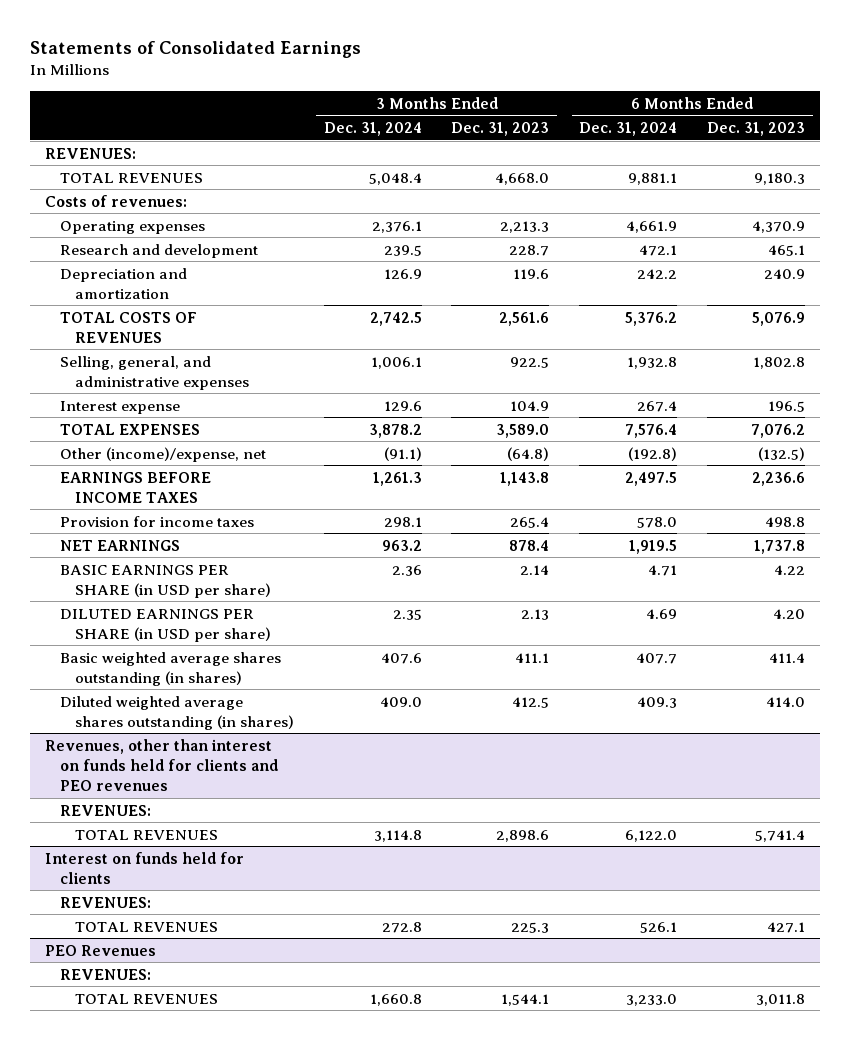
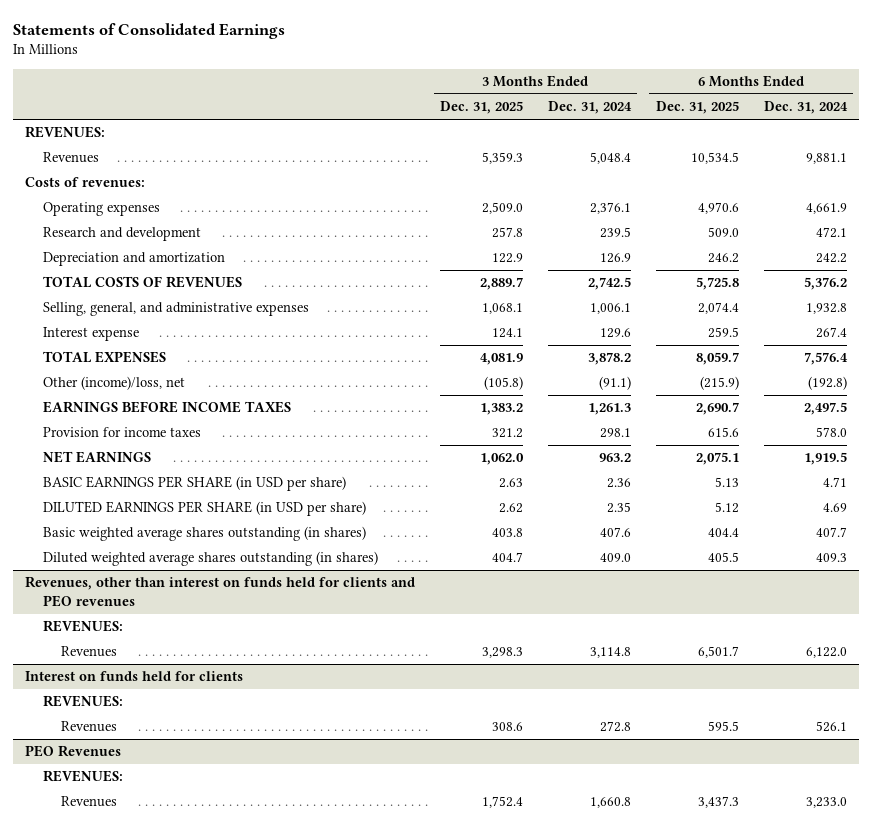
[451,121,550,136] Dec. 31, 2023 -> none
[707,121,806,136] Dec. 31, 2023 -> none
none -> [439,101,523,115] Dec. 31, 2025
none -> [655,101,739,115] Dec. 31, 2025
[59,172,203,183] TOTAL REVENUES -> [42,152,99,164] Revenues
[59,446,266,462] Other (income)/expense, net -> [42,376,185,391] Other (income)/loss, net
[74,829,218,840] TOTAL REVENUES -> [60,646,117,658] Revenues
[74,921,218,932] TOTAL REVENUES -> [60,721,117,733] Revenues
[74,993,218,1004] TOTAL REVENUES -> [60,796,117,808] Revenues

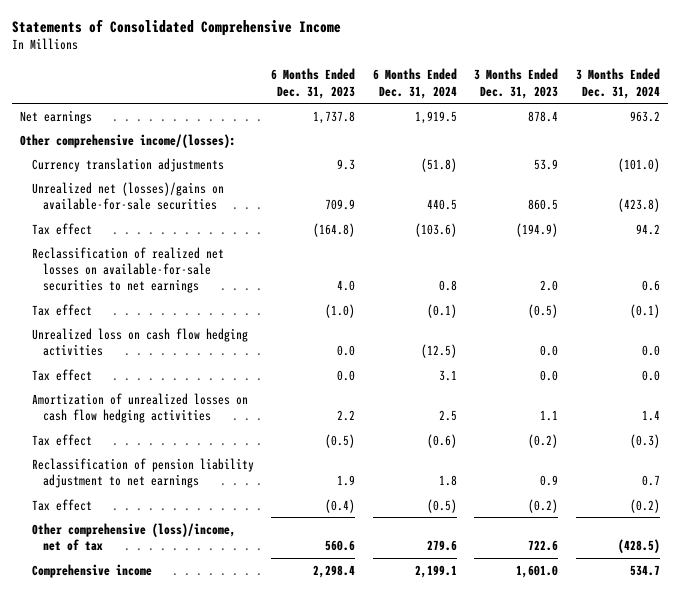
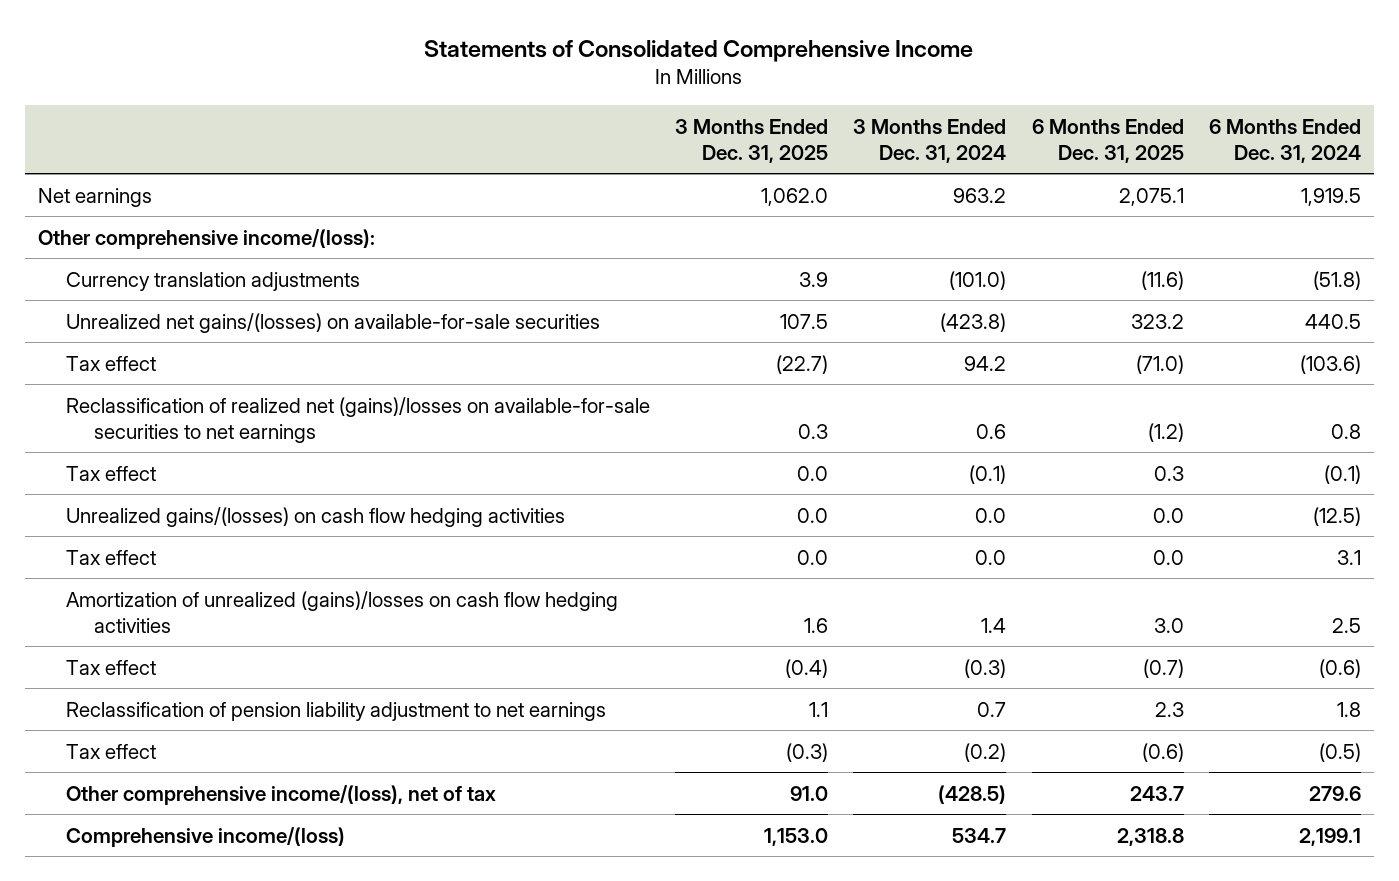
[271,68,356,99] 6 Months Ended Dec. 31, 2023 -> none
[474,68,559,99] 3 Months Ended Dec. 31, 2023 -> none
none -> [675,118,829,163] 3 Months Ended Dec. 31, 2025
none -> [1031,118,1184,163] 6 Months Ended Dec. 31, 2025
[20,133,237,148] Other comprehensive income/(losses): -> [37,228,375,249] Other comprehensive income/(loss):
[31,181,224,211] Unrealized net (losses)/gains on available-for-sale securities -> [65,312,600,333] Unrealized net gains/(losses) on available-for-sale securities
[31,246,224,294] Reclassification of realized net losses on available-for-sale securities to net earnings -> [65,396,650,443] Reclassification of realized net (gains)/losses on available-for-sale securities to net earnings
[31,327,248,357] Unrealized loss on cash flow hedging activities -> [65,506,565,527] Unrealized gains/(losses) on cash flow hedging activities
[31,392,248,424] Amortization of unrealized losses on cash flow hedging activities -> [65,590,618,633] Amortization of unrealized (gains)/losses on cash flow hedging activities
[31,522,236,552] Other comprehensive (loss)/income, net of tax -> [65,784,496,805] Other comprehensive income/(loss), net of tax
[31,563,152,578] Comprehensive income -> [65,826,345,847] Comprehensive income/(loss)

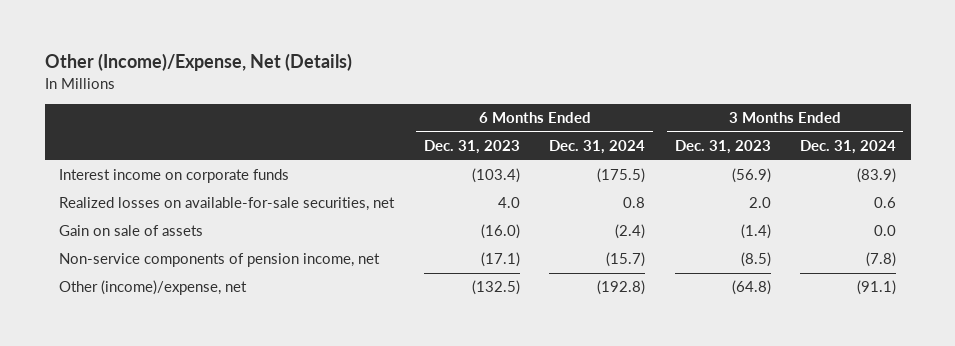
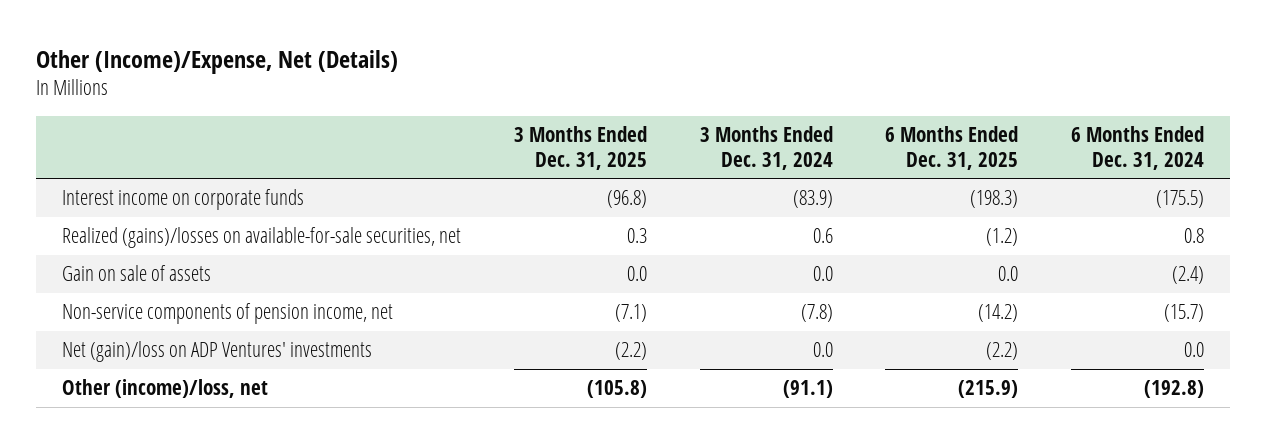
[423,140,520,155] Dec. 31, 2023 -> none
[674,140,771,155] Dec. 31, 2023 -> none
none -> [513,126,647,170] 3 Months Ended Dec. 31, 2025
none -> [885,126,1019,170] 6 Months Ended Dec. 31, 2025
[59,197,396,212] Realized losses on available-for-sale securities, net -> [62,227,462,249] Realized (gains)/losses on available-for-sale securities, net
none -> [62,341,373,363] Net (gain)/loss on ADP Ventures' investments
[59,280,248,296] Other (income)/expense, net -> [62,379,269,399] Other (income)/loss, net

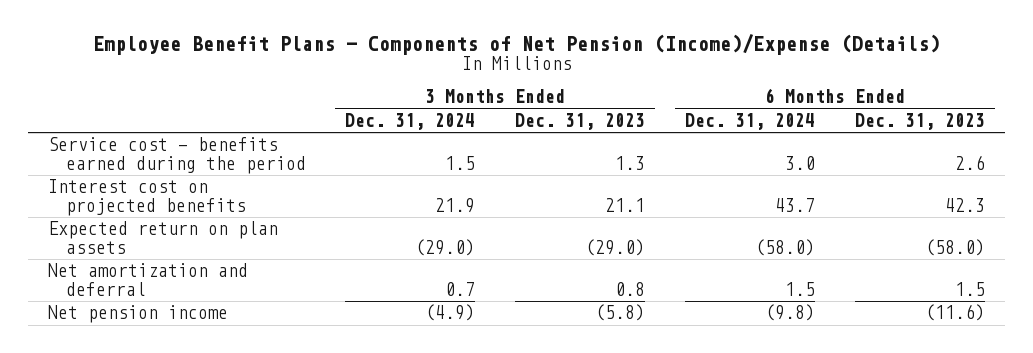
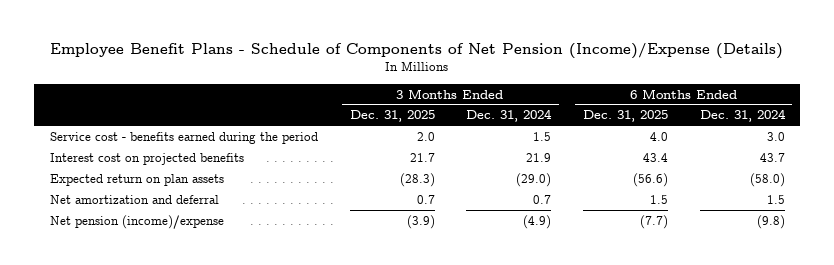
[92,33,940,55] Employee Benefit Plans - Components of Net Pension (Income)/Expense (Details) -> [50,42,784,59] Employee Benefit Plans - Schedule of Components of Net Pension (Income)/Expense (Details)
[515,112,646,130] Dec. 31, 2023 -> none
[854,112,985,130] Dec. 31, 2023 -> none
none -> [349,110,435,123] Dec. 31, 2025
none -> [582,110,668,123] Dec. 31, 2025
[48,305,229,324] Net pension income -> [49,214,224,229] Net pension (income)/expense

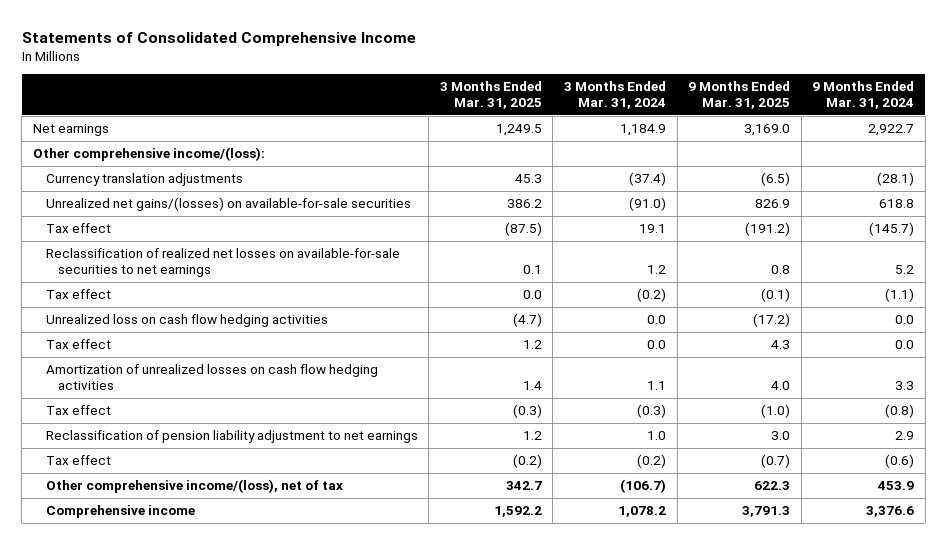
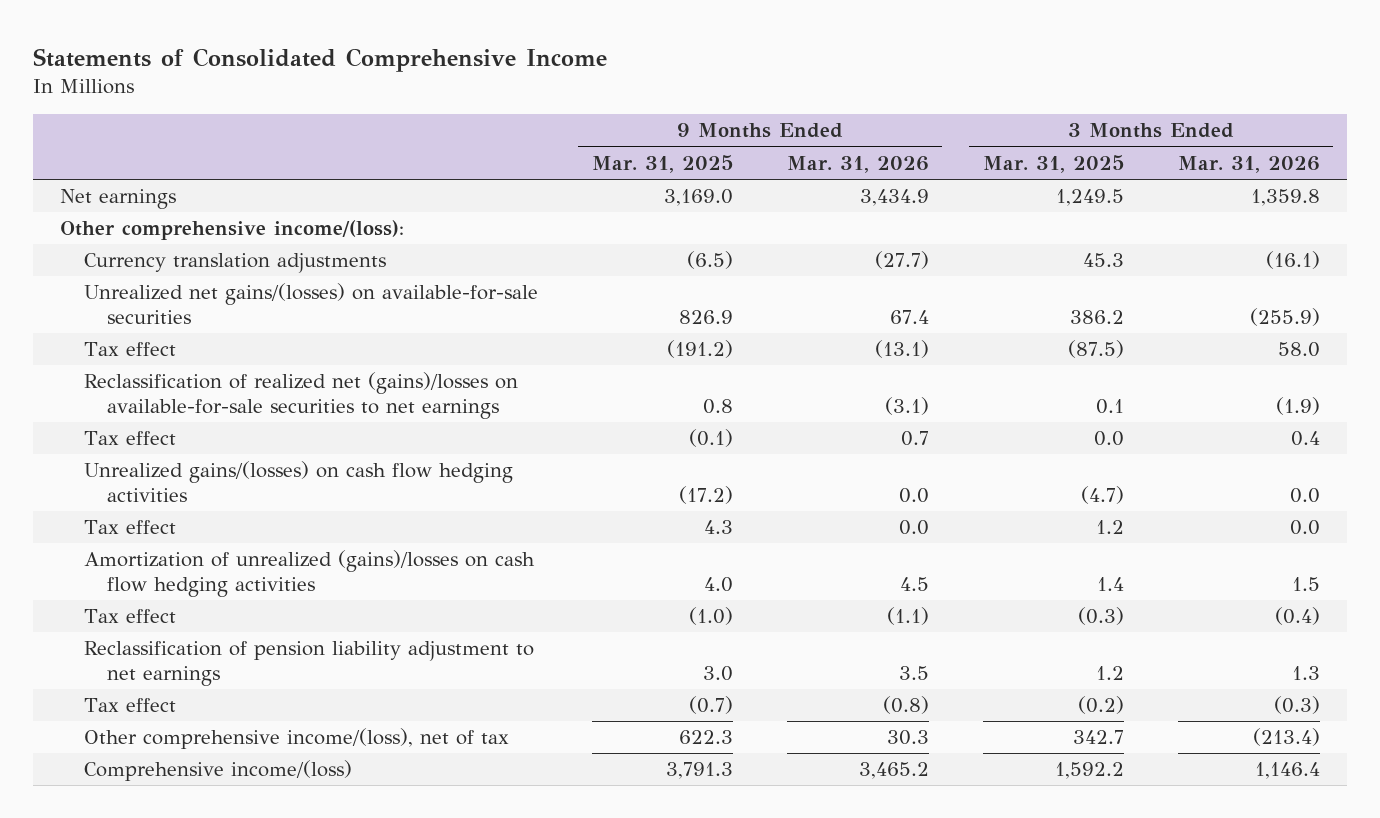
[563,81,666,110] 3 Months Ended Mar. 31, 2024 -> none
[812,81,915,110] 9 Months Ended Mar. 31, 2024 -> none
none -> [786,155,929,173] Mar. 31, 2026
none -> [1177,155,1320,173] Mar. 31, 2026
[45,248,400,278] Reclassification of realized net losses on available-for-sale securities to net earnings -> [83,372,518,420] Reclassification of realized net (gains)/losses on available-for-sale securities to net earnings
[45,314,328,328] Unrealized loss on cash flow hedging activities -> [83,461,513,503] Unrealized gains/(losses) on cash flow hedging activities
[45,364,378,391] Amortization of unrealized losses on cash flow hedging activities -> [83,550,535,598] Amortization of unrealized (gains)/losses on cash flow hedging activities
[45,505,195,519] Comprehensive income -> [83,760,352,782] Comprehensive income/(loss)

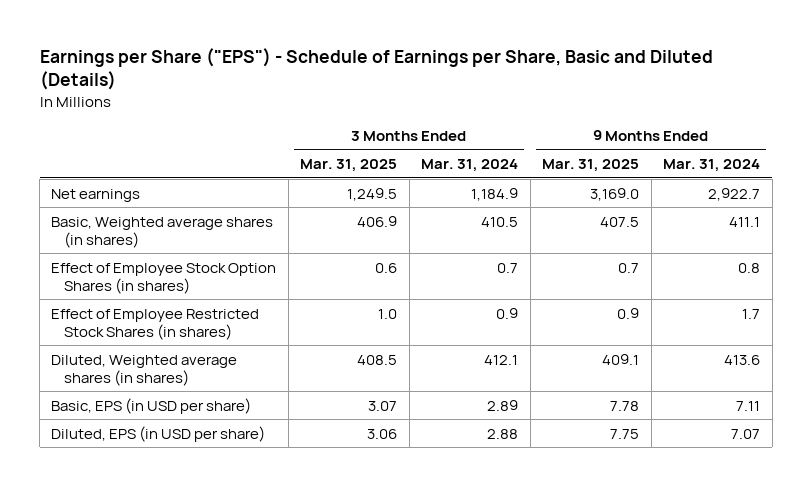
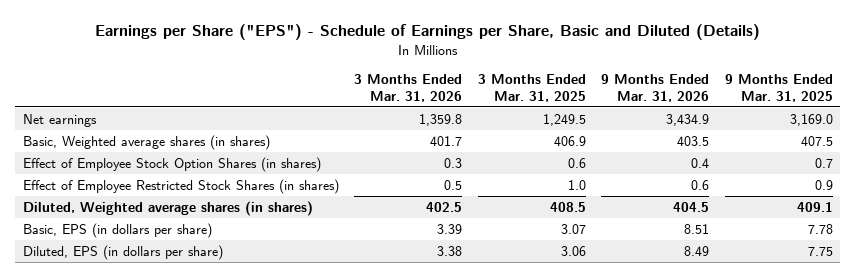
[421,159,519,173] Mar. 31, 2024 -> none
[663,159,761,173] Mar. 31, 2024 -> none
none -> [354,74,463,102] 3 Months Ended Mar. 31, 2026
none -> [601,74,710,102] 9 Months Ended Mar. 31, 2026
[51,397,252,414] Basic, EPS (in USD per share) -> [22,222,212,238] Basic, EPS (in dollars per share)
[51,425,266,442] Diluted, EPS (in USD per share) -> [22,244,223,260] Diluted, EPS (in dollars per share)

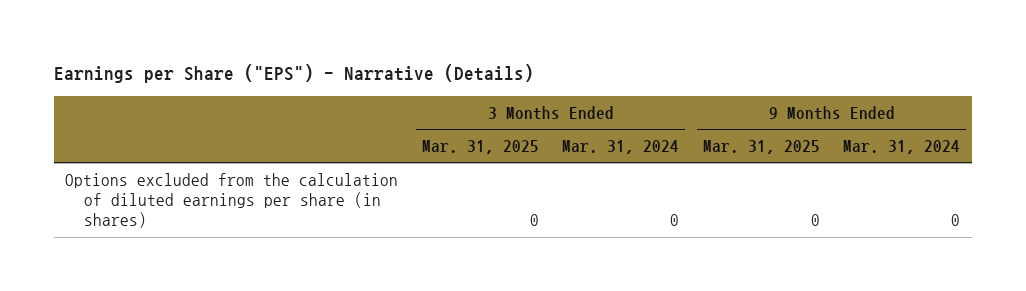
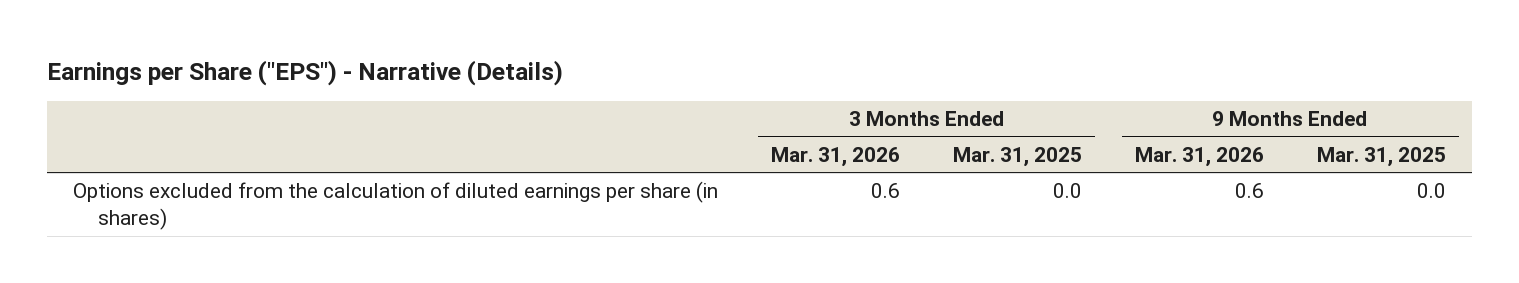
[562,140,680,155] Mar. 31, 2024 -> none
[843,140,961,155] Mar. 31, 2024 -> none
none -> [771,146,901,167] Mar. 31, 2026
none -> [1134,146,1264,167] Mar. 31, 2026
[529,214,539,227] 0 -> [1053,183,1083,199] 0.0
[810,214,820,227] 0 -> [1416,183,1446,199] 0.0

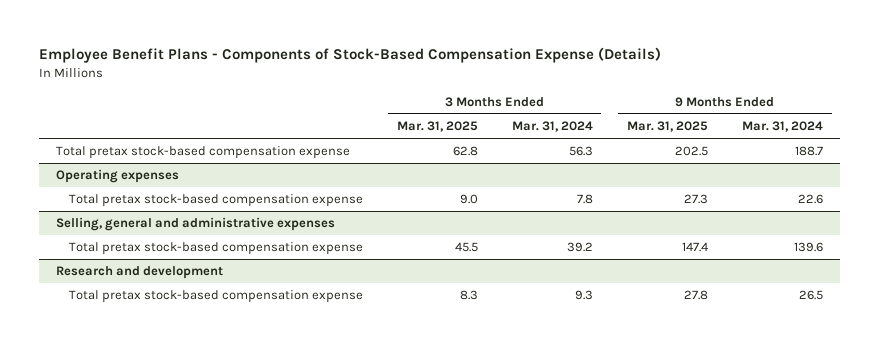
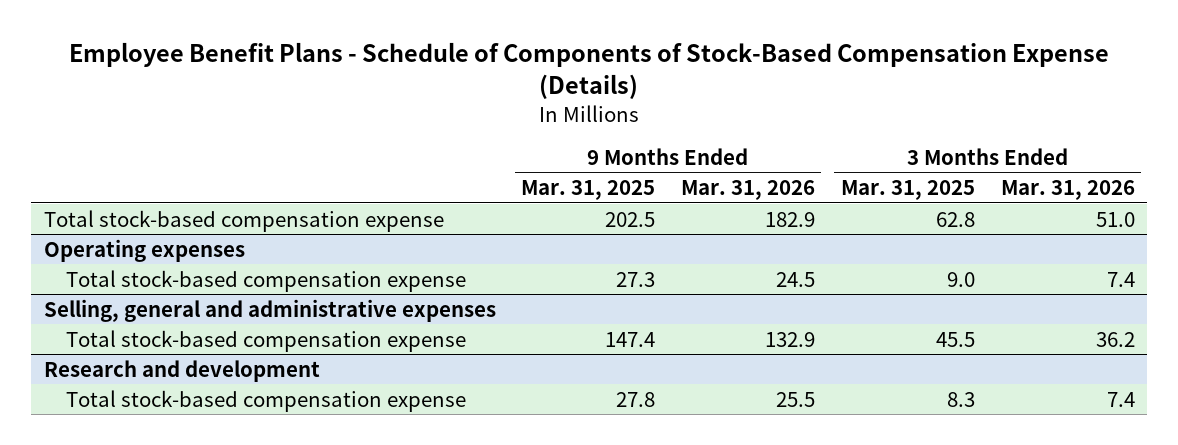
[39,47,662,64] Employee Benefit Plans - Components of Stock-Based Compensation Expense (Details) -> [69,42,1110,100] Employee Benefit Plans - Schedule of Components of Stock-Based Compensation Expense (Details)
[511,121,593,133] Mar. 31, 2024 -> none
[742,121,824,133] Mar. 31, 2024 -> none
none -> [681,180,816,201] Mar. 31, 2026
none -> [1000,180,1135,201] Mar. 31, 2026
[56,146,351,160] Total pretax stock-based compensation expense -> [43,209,444,232] Total stock-based compensation expense
[68,194,363,208] Total pretax stock-based compensation expense -> [66,269,467,292] Total stock-based compensation expense
[68,242,363,256] Total pretax stock-based compensation expense -> [66,329,467,352] Total stock-based compensation expense
[68,290,363,304] Total pretax stock-based compensation expense -> [66,389,467,412] Total stock-based compensation expense

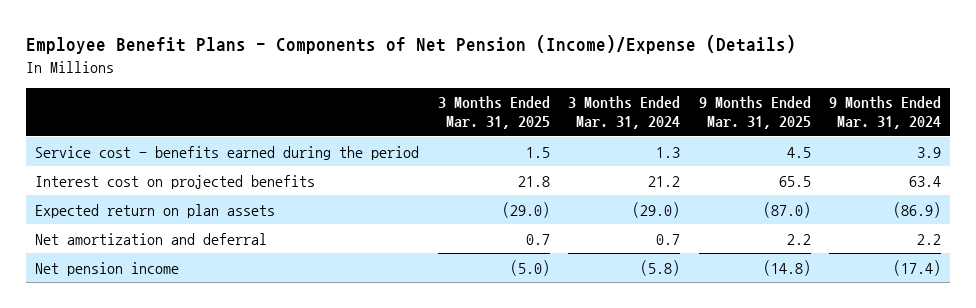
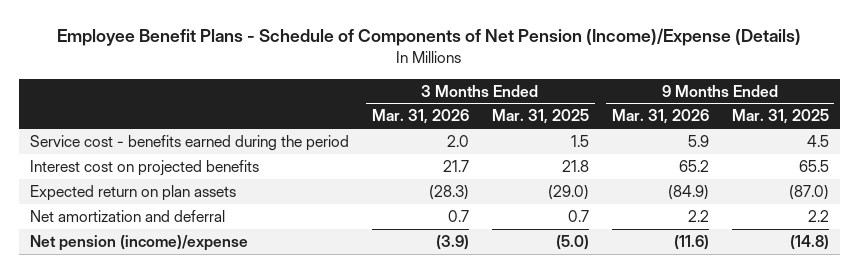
[25,35,796,55] Employee Benefit Plans - Components of Net Pension (Income)/Expense (Details) -> [57,28,802,47] Employee Benefit Plans - Schedule of Components of Net Pension (Income)/Expense (Details)
[568,96,681,130] 3 Months Ended Mar. 31, 2024 -> none
[829,96,942,130] 9 Months Ended Mar. 31, 2024 -> none
none -> [371,109,469,125] Mar. 31, 2026
none -> [611,109,709,125] Mar. 31, 2026
[35,261,180,276] Net pension income -> [30,235,249,252] Net pension (income)/expense

